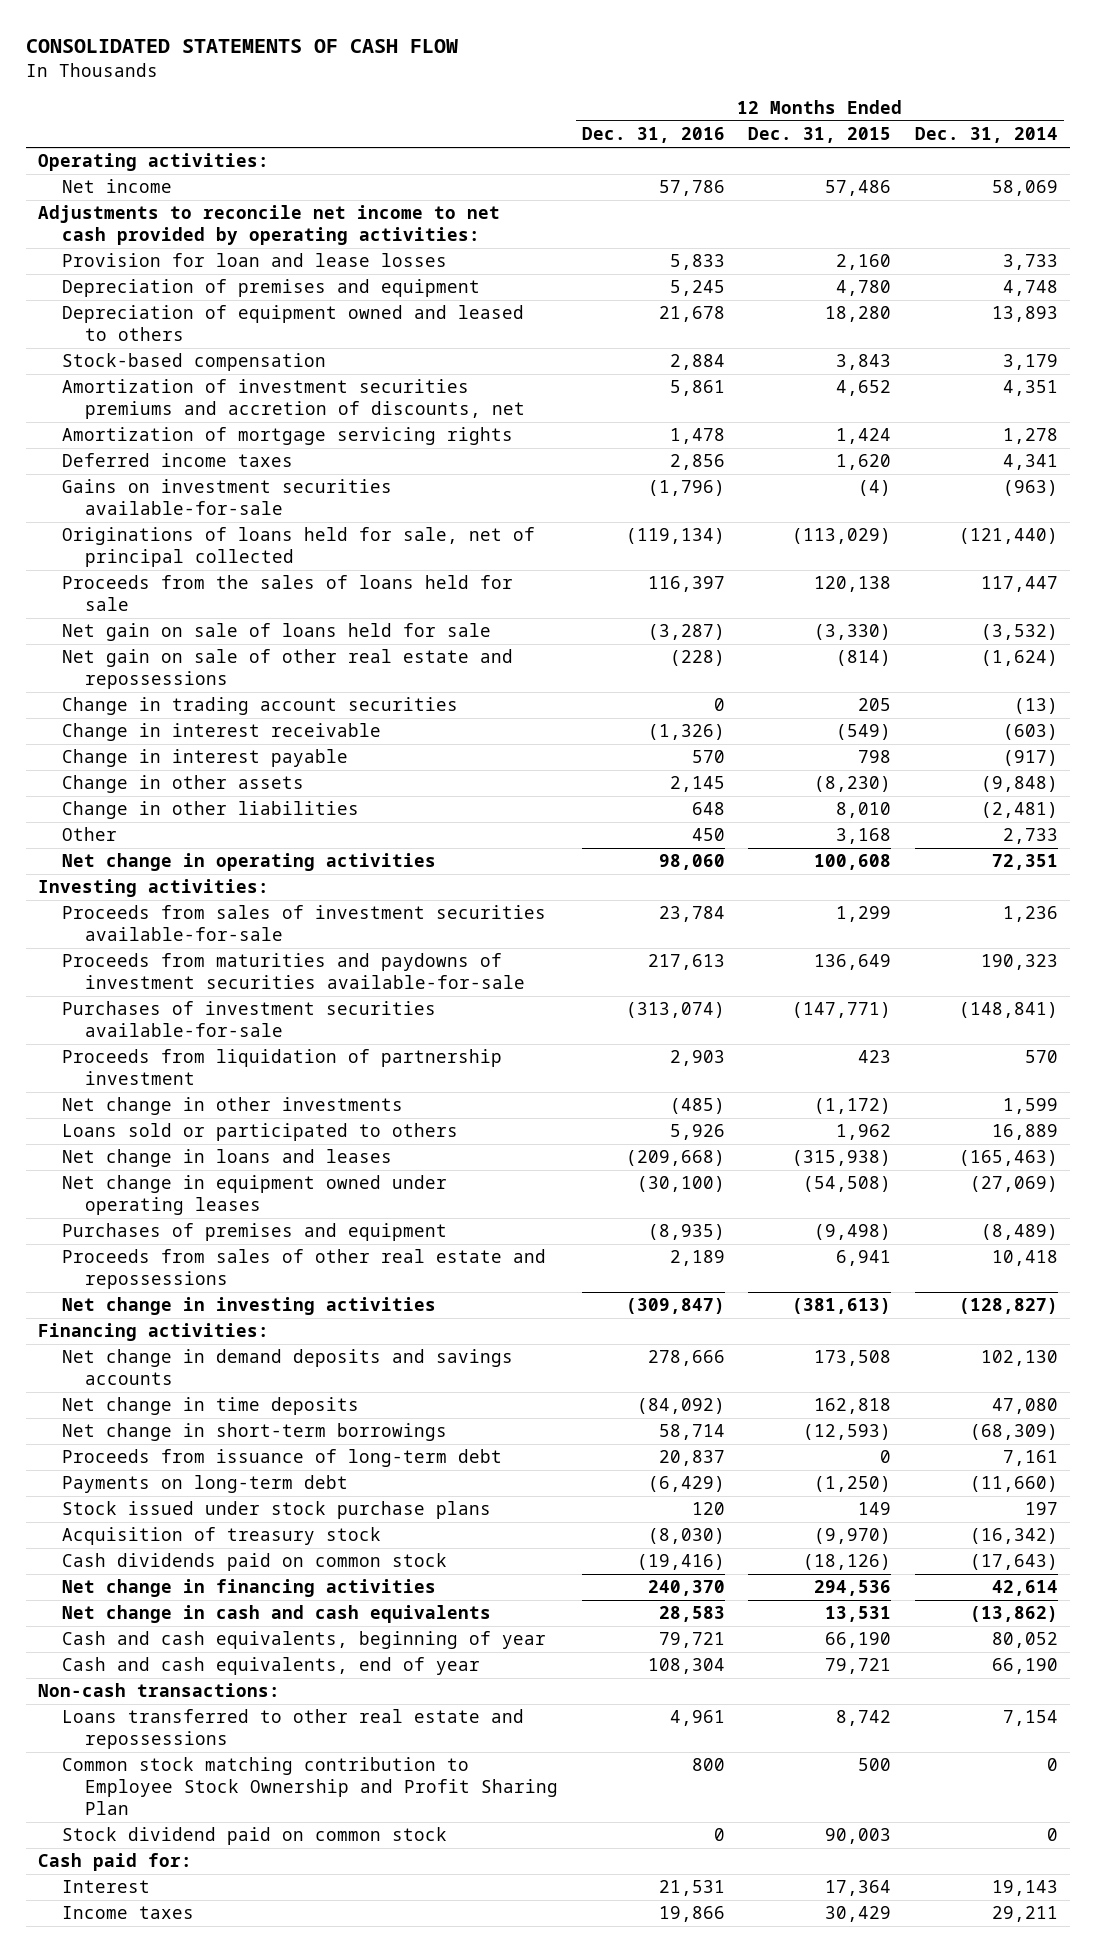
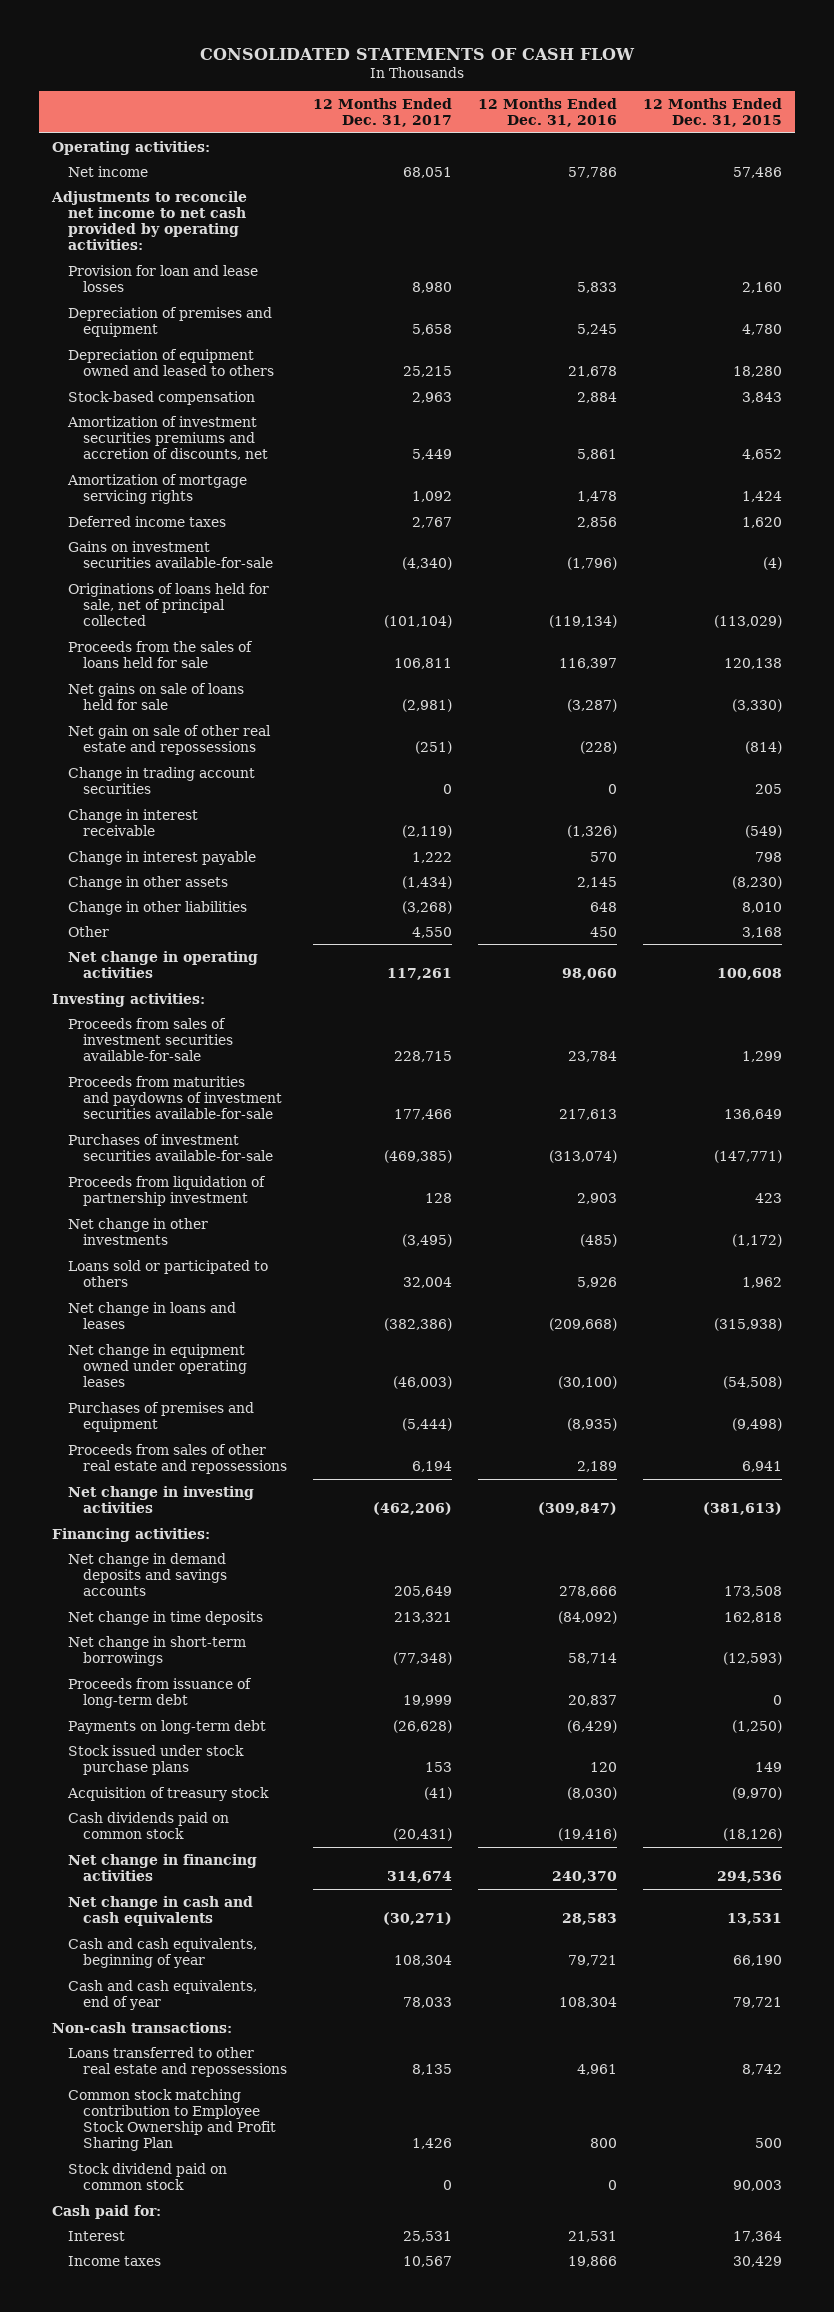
[915,127,1059,144] Dec. 31, 2014 -> none
none -> [312,97,452,128] 12 Months Ended Dec. 31, 2017
[61,623,491,642] Net gain on sale of loans held for sale -> [67,682,244,710] Net gains on sale of loans held for sale

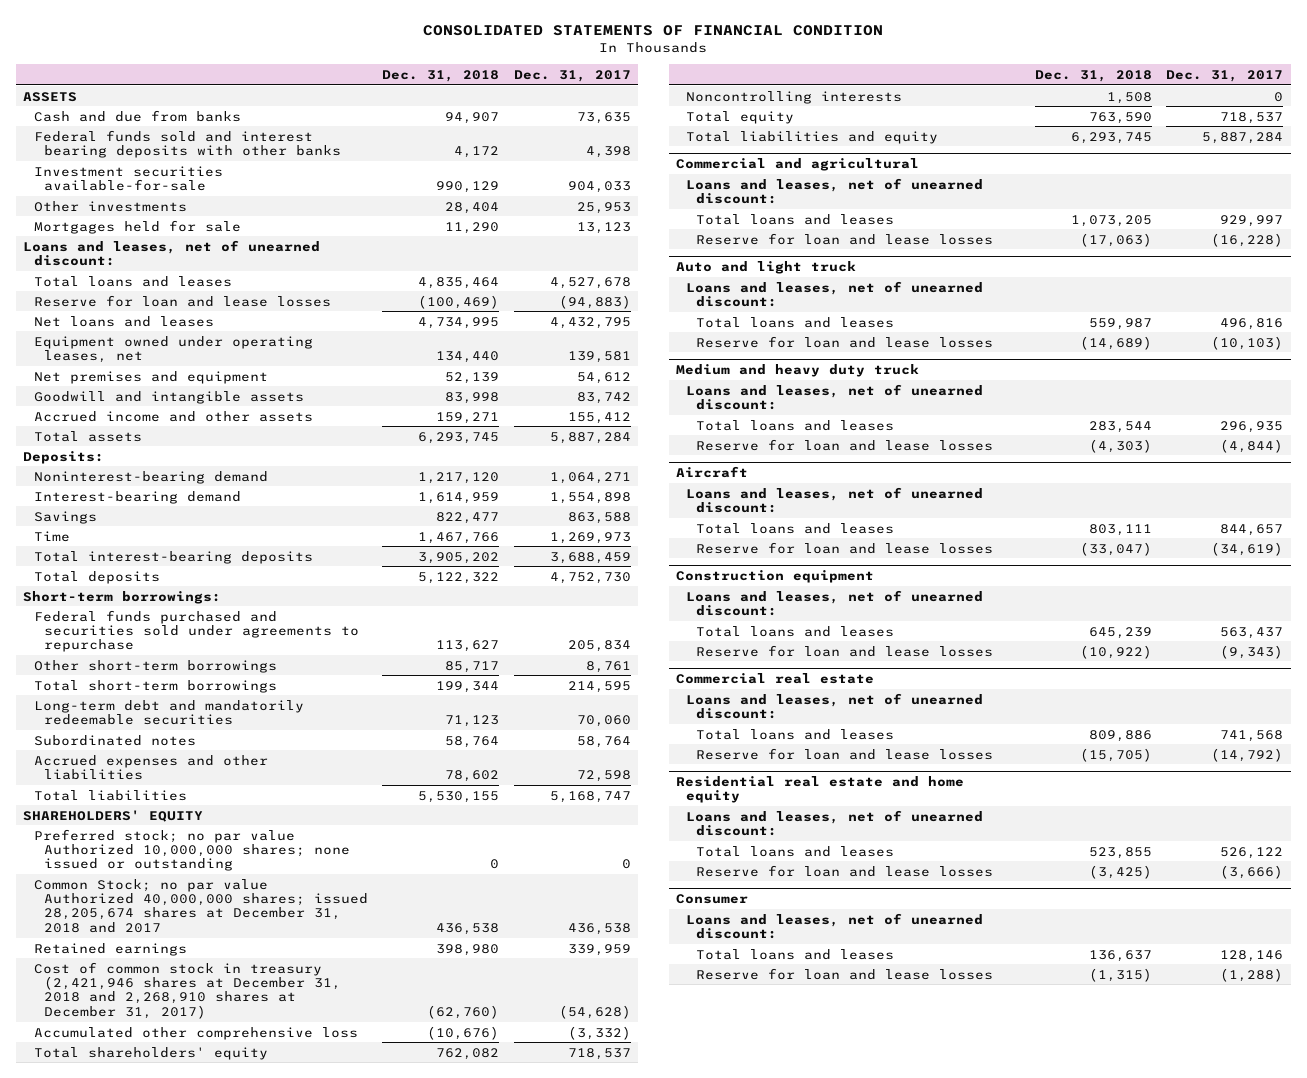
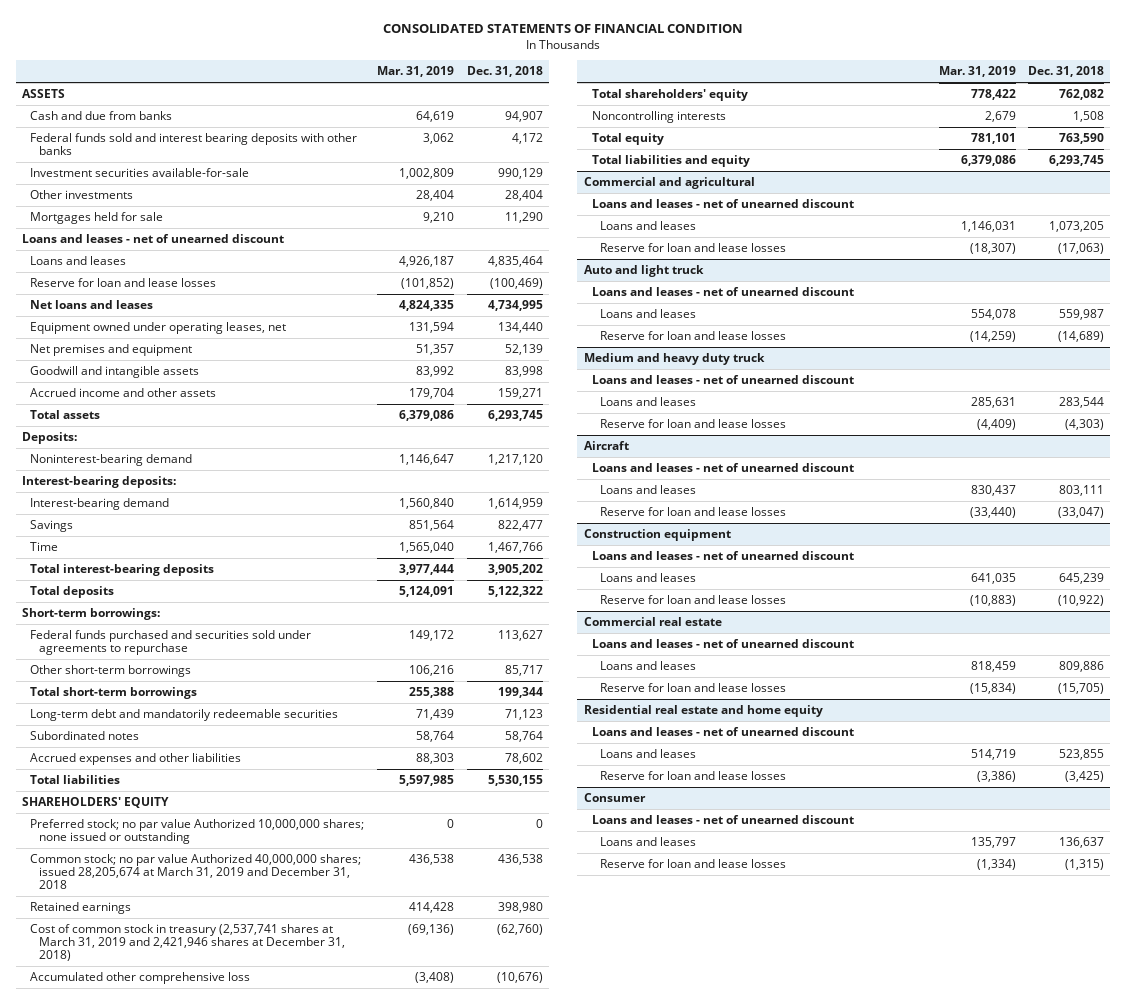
[513,69,631,82] Dec. 31, 2017 -> none
none -> [377,66,455,78] Mar. 31, 2019
[23,239,321,266] Loans and leases, net of unearned discount: -> [22,234,285,244] Loans and leases - net of unearned discount
[33,275,232,287] Total loans and leases -> [30,256,127,266] Loans and leases
none -> [22,476,177,489] Interest-bearing deposits:
[33,878,368,933] Common Stock; no par value Authorized 40,000,000 shares; issued 28,205,674 shares at December 31, 2018 and 2017 -> [30,854,362,890] Common stock; no par value Authorized 40,000,000 shares; issued 28,205,674 at March 31, 2019 and December 31, 2018
[33,961,341,1019] Cost of common stock in treasury (2,421,946 shares at December 31, 2018 and 2,268,910 shares at December 31, 2017) -> [30,924,345,962] Cost of common stock in treasury (2,537,741 shares at March 31, 2019 and 2,421,946 shares at December 31, 2018)
[686,177,984,204] Loans and leases, net of unearned discount: -> [591,199,854,209] Loans and leases - net of unearned discount
[696,213,895,225] Total loans and leases -> [600,221,697,231] Loans and leases
[686,280,984,307] Loans and leases, net of unearned discount: -> [591,287,854,297] Loans and leases - net of unearned discount
[696,316,895,328] Total loans and leases -> [600,309,697,319] Loans and leases
[686,383,984,410] Loans and leases, net of unearned discount: -> [591,375,854,385] Loans and leases - net of unearned discount
[696,419,895,431] Total loans and leases -> [600,397,697,407] Loans and leases
[686,486,984,513] Loans and leases, net of unearned discount: -> [591,463,854,473] Loans and leases - net of unearned discount
[696,522,895,534] Total loans and leases -> [600,485,697,495] Loans and leases
[686,589,984,616] Loans and leases, net of unearned discount: -> [591,551,854,561] Loans and leases - net of unearned discount
[696,625,895,637] Total loans and leases -> [600,573,697,583] Loans and leases
[686,692,984,719] Loans and leases, net of unearned discount: -> [591,639,854,649] Loans and leases - net of unearned discount
[696,728,895,740] Total loans and leases -> [600,661,697,671] Loans and leases
[686,809,984,836] Loans and leases, net of unearned discount: -> [591,727,854,737] Loans and leases - net of unearned discount
[696,845,895,857] Total loans and leases -> [600,749,697,759] Loans and leases
[686,912,984,939] Loans and leases, net of unearned discount: -> [591,815,854,825] Loans and leases - net of unearned discount
[696,948,895,960] Total loans and leases -> [600,837,697,847] Loans and leases

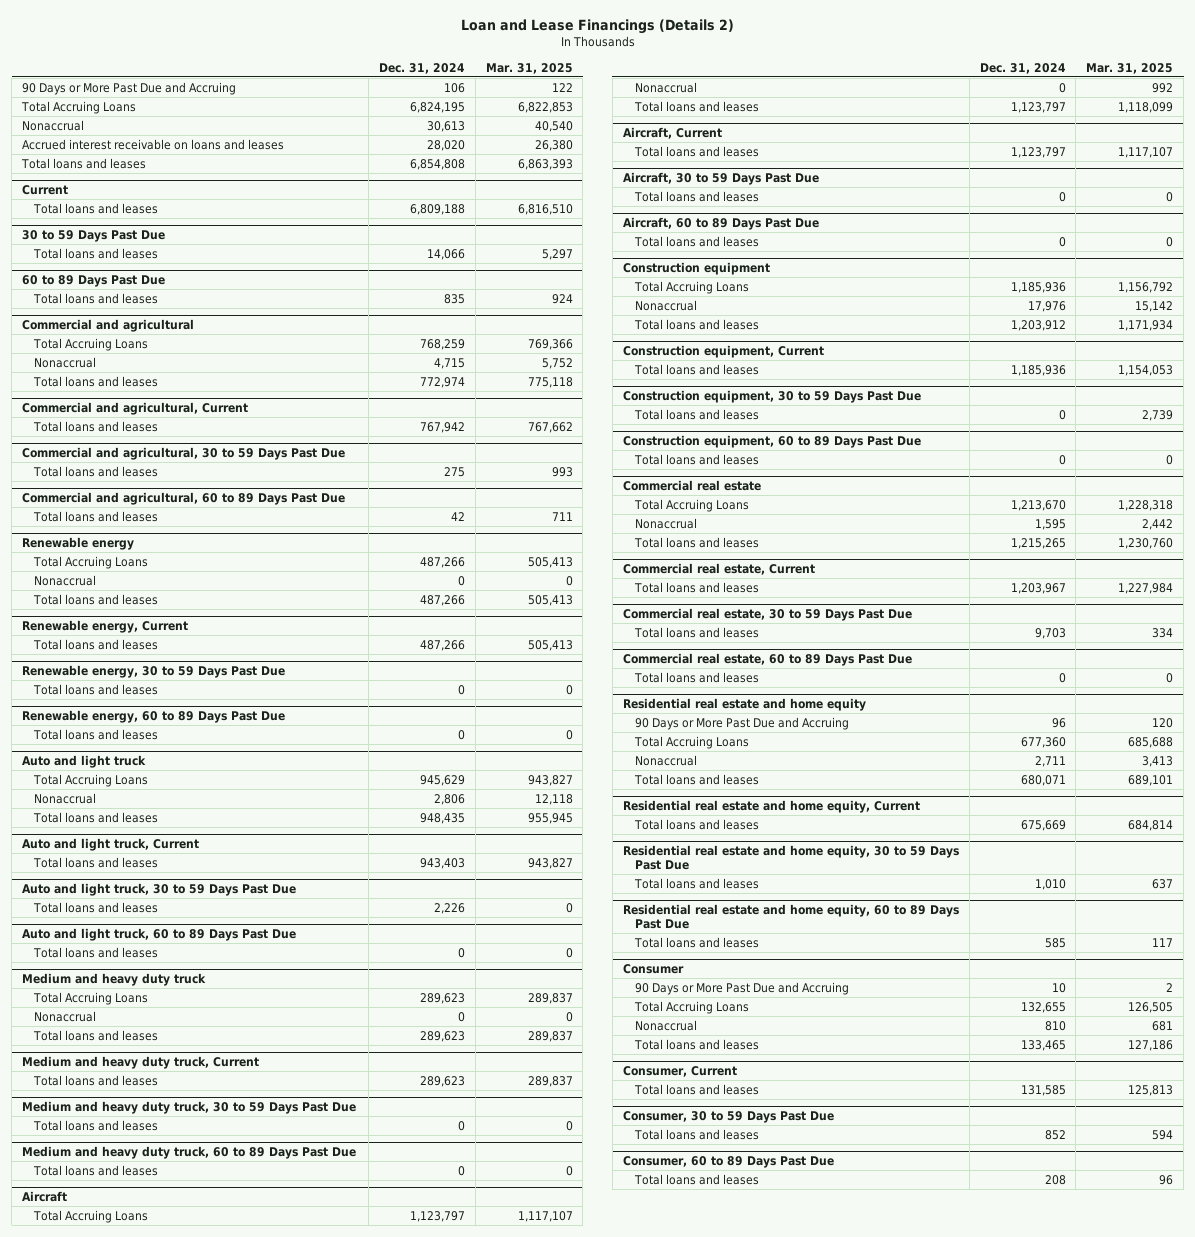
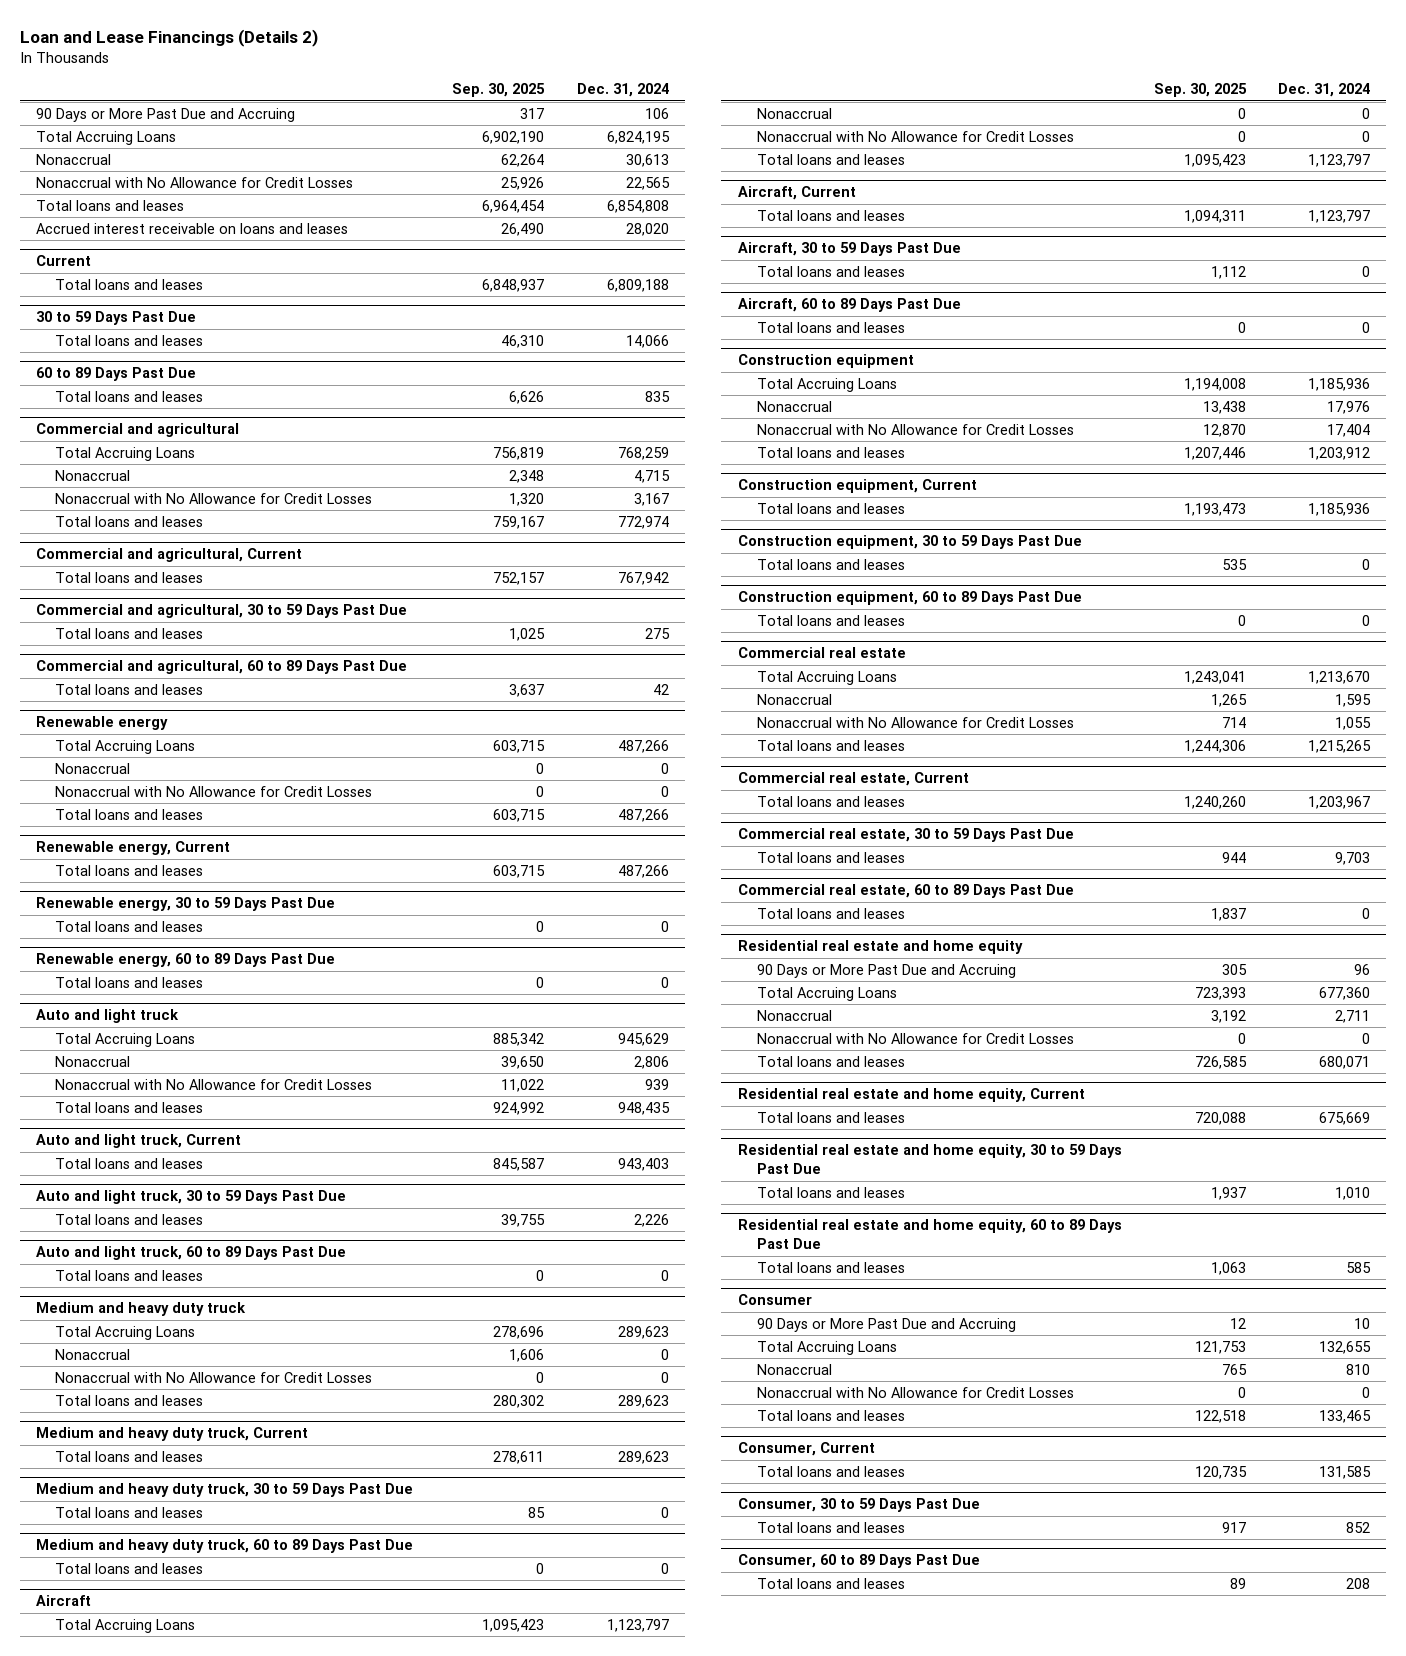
[485,62,573,74] Mar. 31, 2025 -> none
none -> [452,83,546,98] Sep. 30, 2025
none -> [36,176,354,188] Nonaccrual with No Allowance for Credit Losses
[22,138,285,150] Accrued interest receivable on loans and leases -> [36,222,349,234] Accrued interest receivable on loans and leases
none -> [55,492,373,504] Nonaccrual with No Allowance for Credit Losses
none -> [55,785,373,797] Nonaccrual with No Allowance for Credit Losses
none -> [55,1078,373,1090] Nonaccrual with No Allowance for Credit Losses
none -> [55,1371,373,1383] Nonaccrual with No Allowance for Credit Losses
none -> [756,130,1074,142] Nonaccrual with No Allowance for Credit Losses
none -> [756,423,1074,435] Nonaccrual with No Allowance for Credit Losses
none -> [756,716,1074,728] Nonaccrual with No Allowance for Credit Losses
none -> [756,1032,1074,1044] Nonaccrual with No Allowance for Credit Losses
none -> [756,1386,1074,1398] Nonaccrual with No Allowance for Credit Losses

